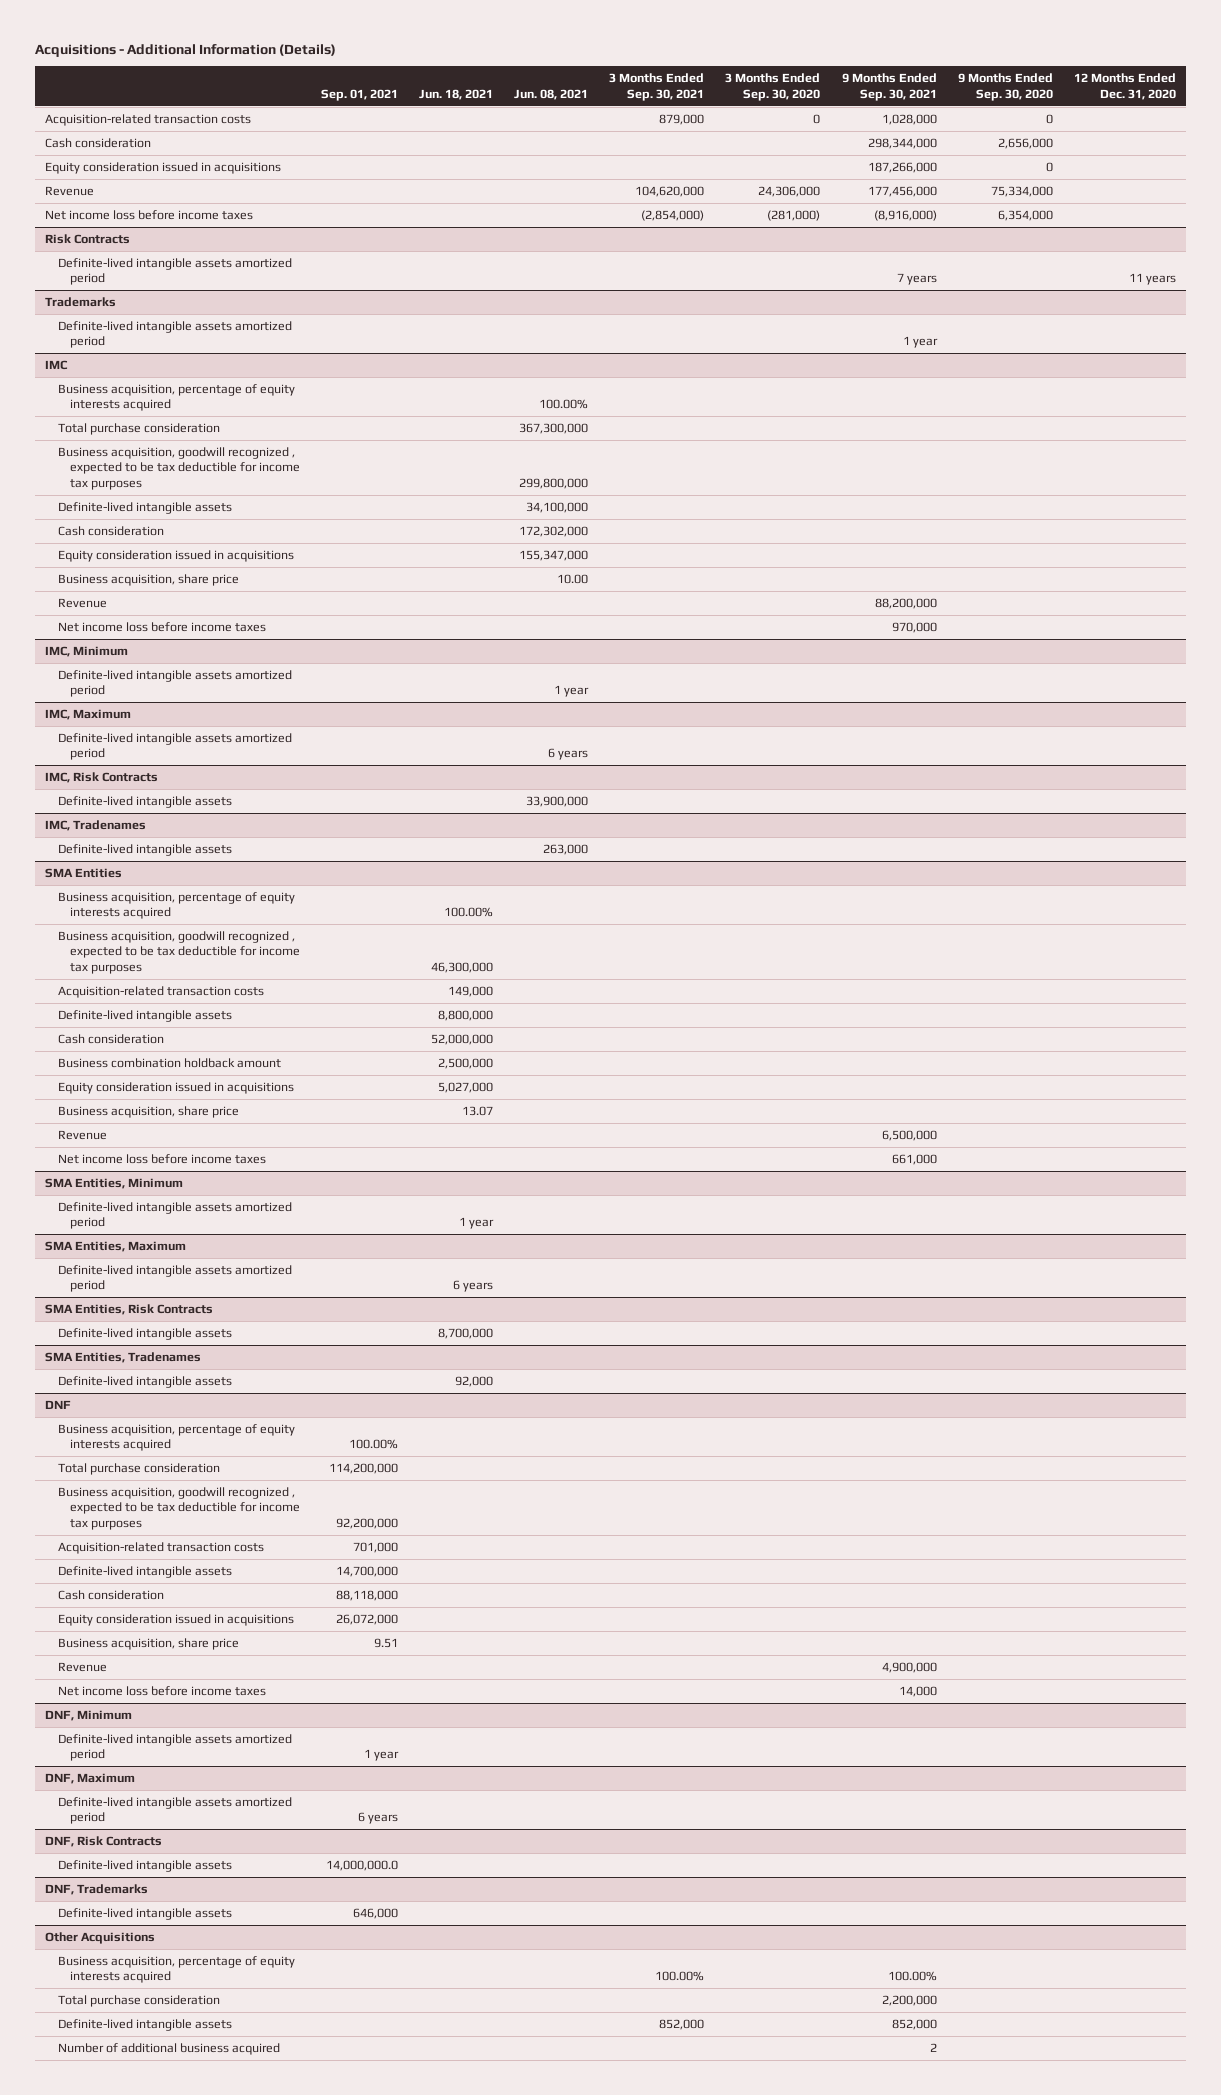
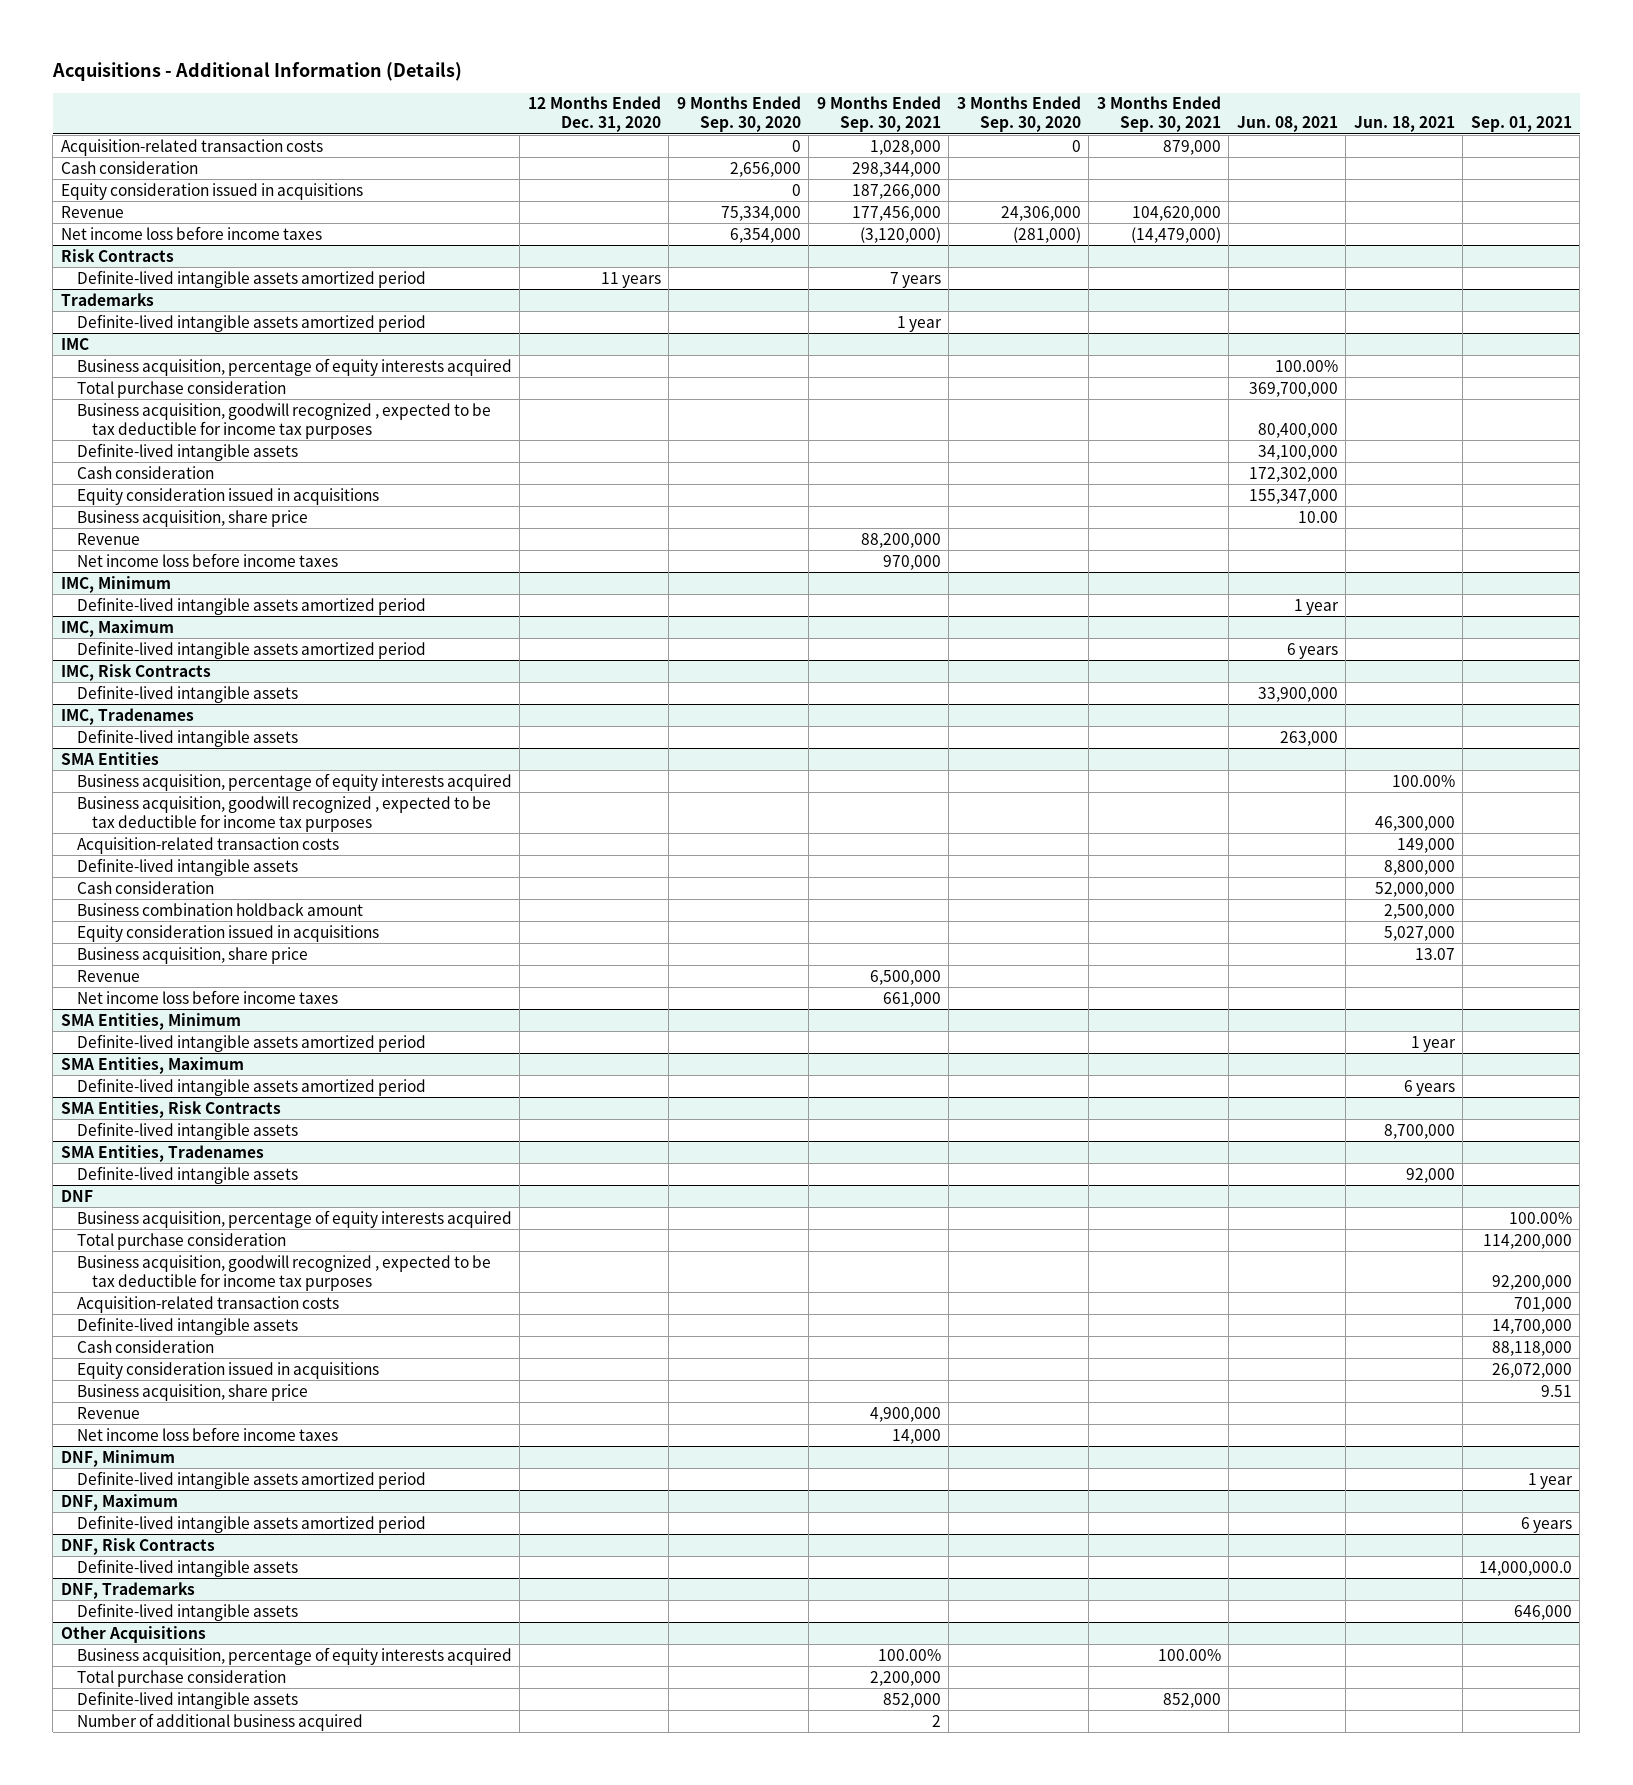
[641,209,705,221] (2,854,000) -> [1130,226,1221,243] (14,479,000)
[873,209,937,221] (8,916,000) -> [859,226,941,243] (3,120,000)
[519,422,589,434] 367,300,000 -> [1248,381,1338,397] 369,700,000
[519,477,589,489] 299,800,000 -> [1257,422,1338,438] 80,400,000

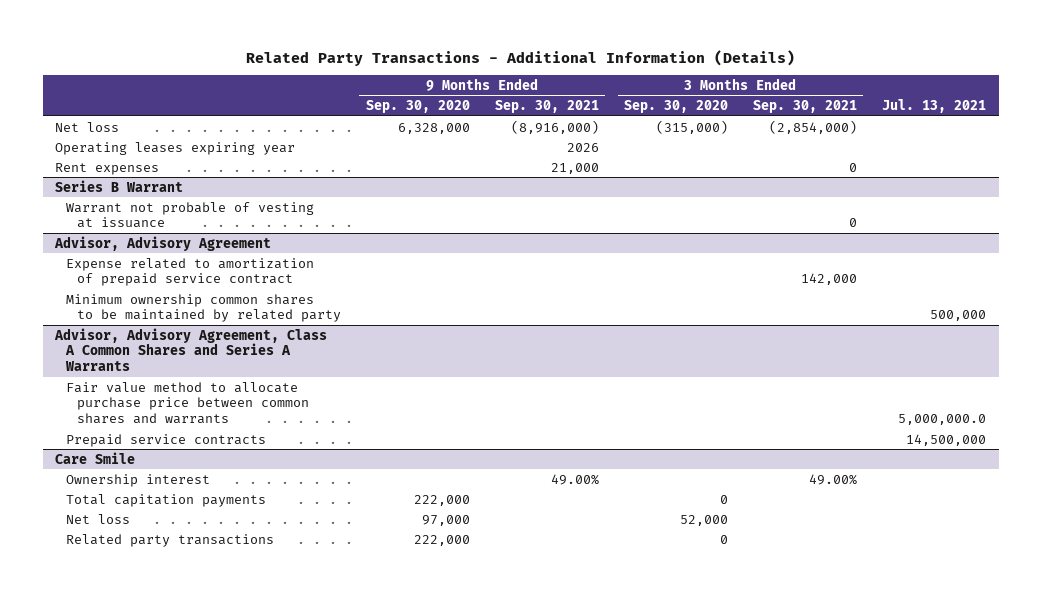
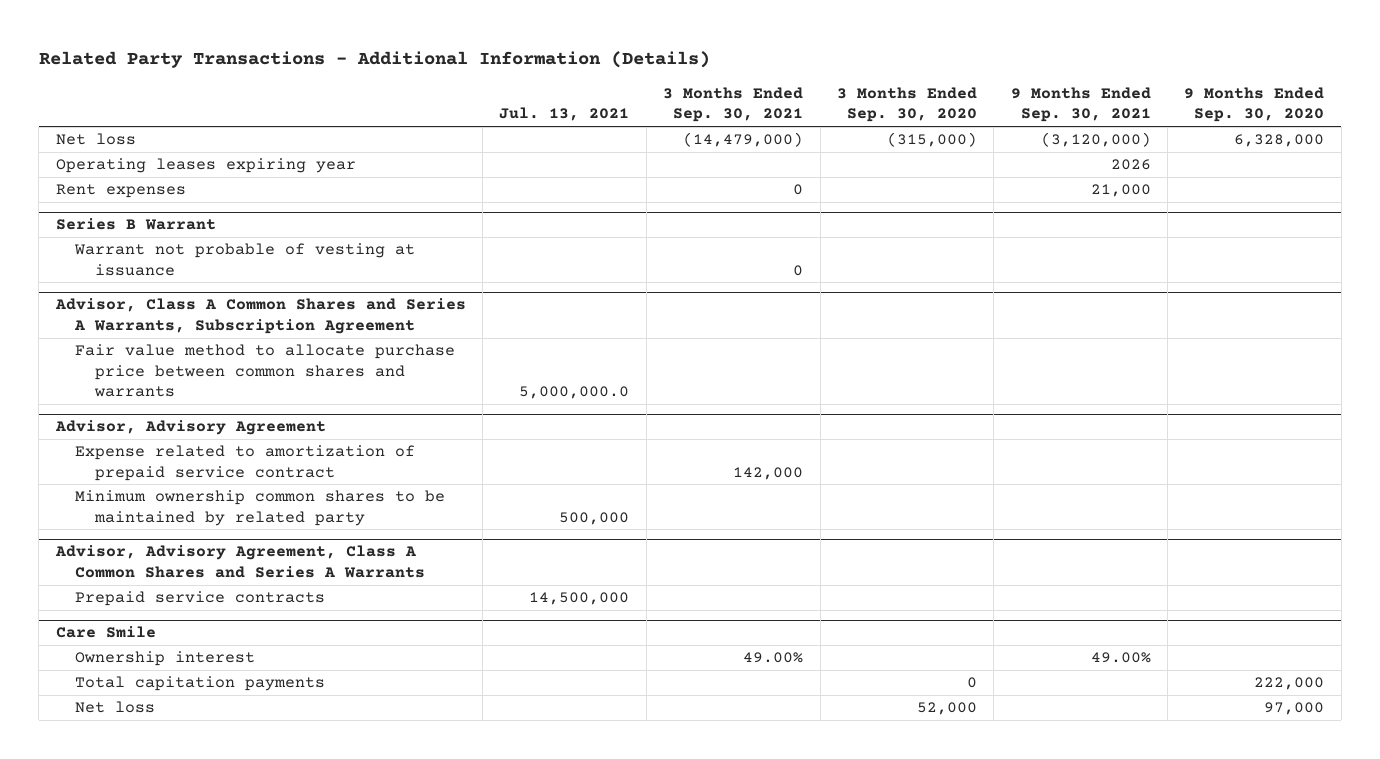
[510,119,599,134] (8,916,000) -> [1040,132,1151,148] (3,120,000)
[769,119,858,134] (2,854,000) -> [683,132,804,148] (14,479,000)
none -> [54,298,466,335] Advisor, Class A Common Shares and Series A Warrants, Subscription Agreement
none -> [75,344,456,398] Fair value method to allocate purchase price between common shares and warrants
[66,381,309,425] Fair value method to allocate purchase price between common shares and warrants -> none
[66,533,275,547] Related party transactions -> none

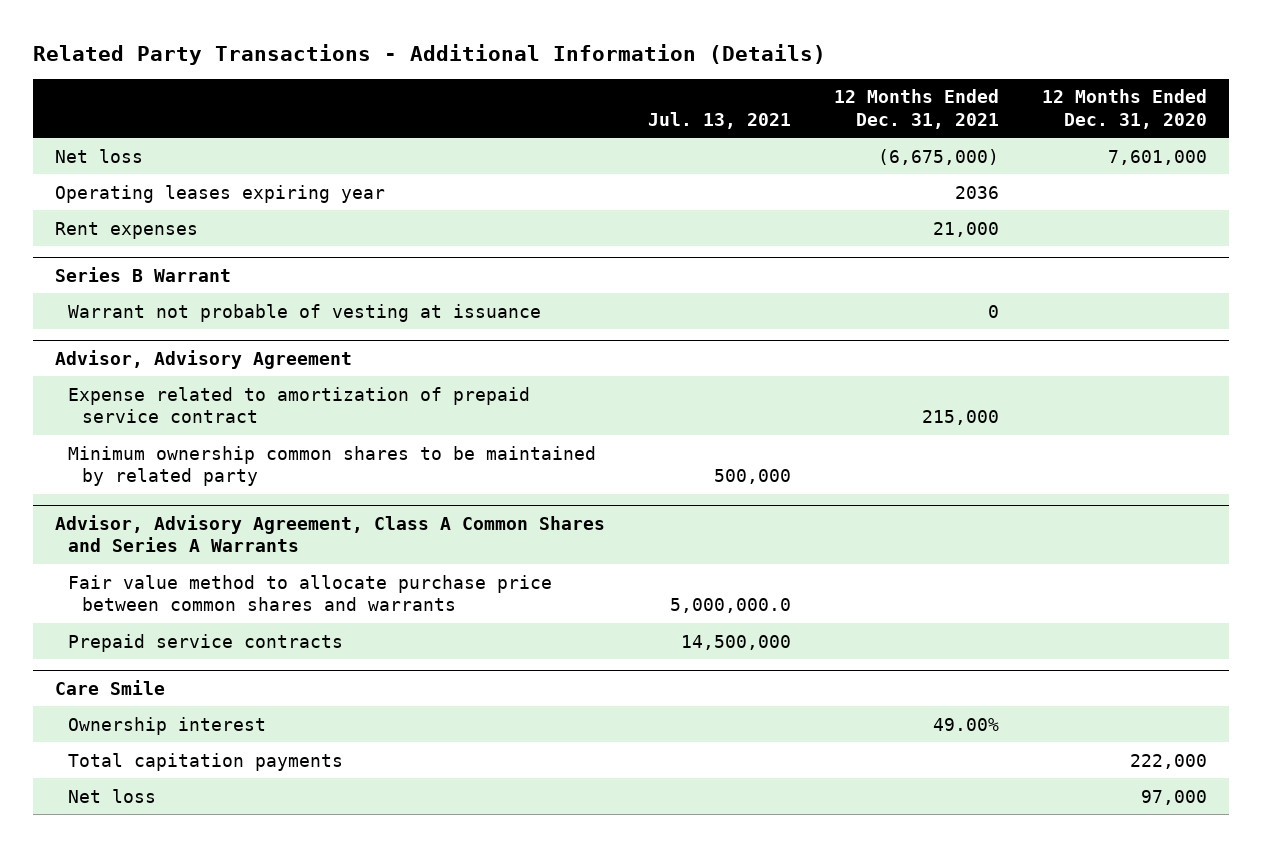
[663,86,804,123] 3 Months Ended Sep. 30, 2021 -> none
[836,86,977,123] 3 Months Ended Sep. 30, 2020 -> none
[1010,86,1151,123] 9 Months Ended Sep. 30, 2021 -> none
[1184,86,1325,123] 9 Months Ended Sep. 30, 2020 -> none
none -> [834,89,1000,129] 12 Months Ended Dec. 31, 2021
none -> [1042,89,1208,129] 12 Months Ended Dec. 31, 2020
[54,298,466,335] Advisor, Class A Common Shares and Series A Warrants, Subscription Agreement -> none
[75,344,456,398] Fair value method to allocate purchase price between common shares and warrants -> none
none -> [68,574,553,611] Fair value method to allocate purchase price between common shares and warrants

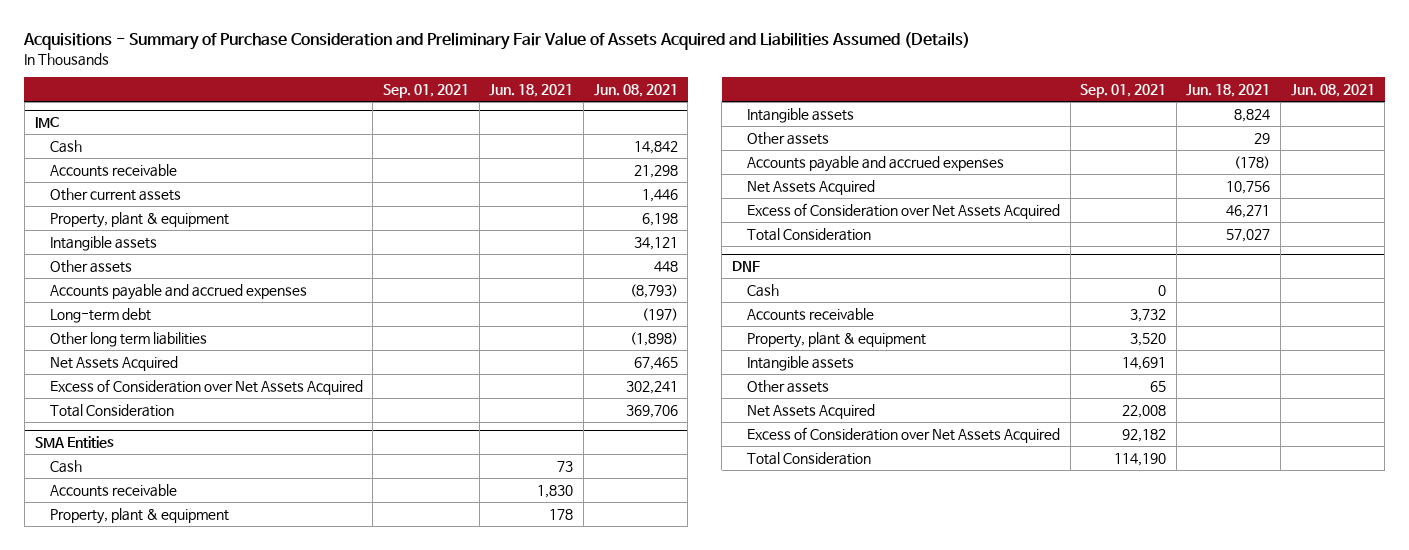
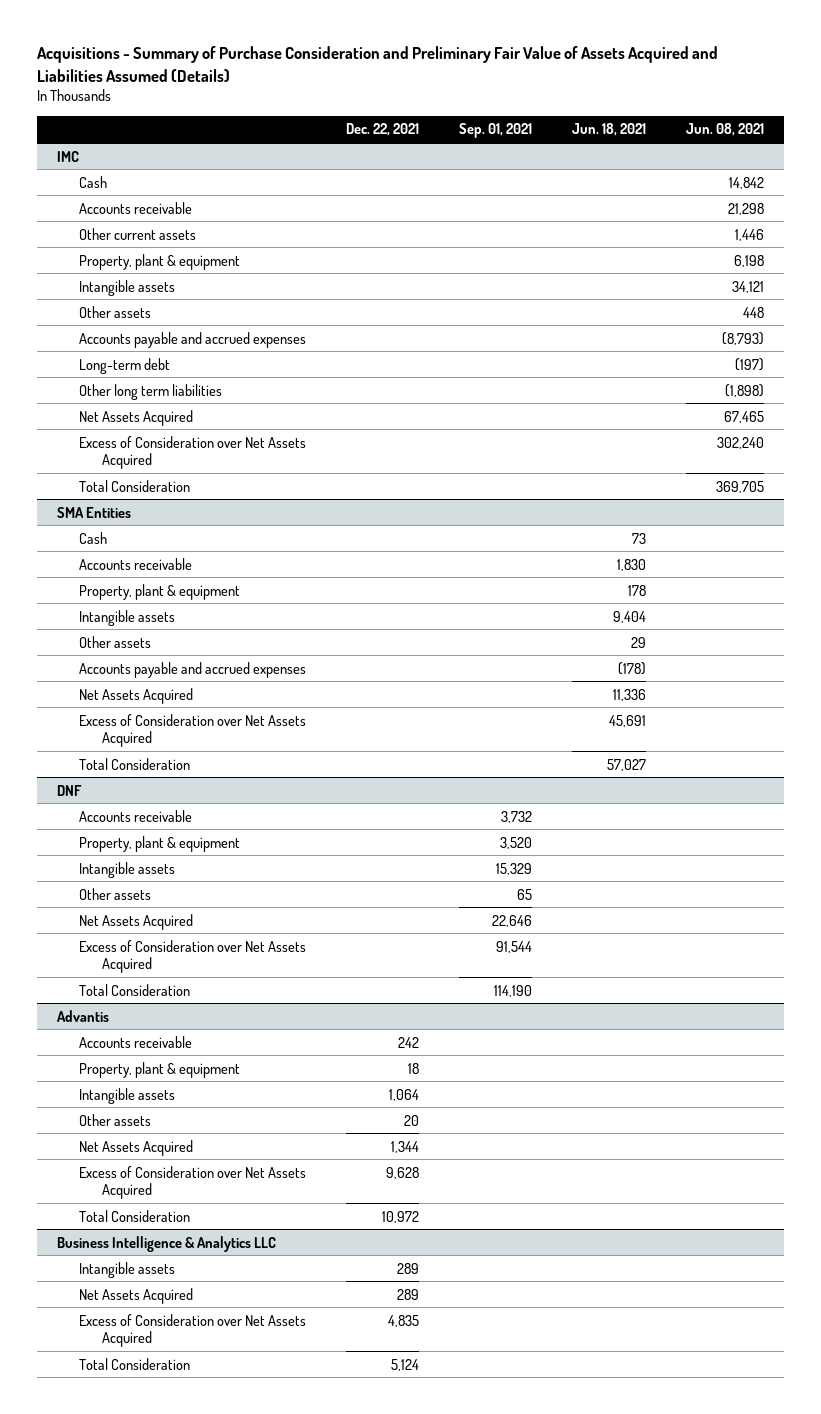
none -> [346,123,420,137] Dec. 22, 2021
[625,380,678,394] 302,241 -> [717,436,765,449] 302,240
[625,404,678,418] 369,706 -> [716,480,765,493] 369,705
[1234,108,1271,122] 8,824 -> [613,610,647,623] 9,404
[1226,180,1271,194] 10,756 -> [613,688,647,701] 11,336
[1226,204,1271,218] 46,271 -> [609,714,647,727] 45,691
[746,283,779,297] Cash -> none
[1122,356,1167,370] 14,691 -> [496,862,533,875] 15,329
[1122,404,1167,418] 22,008 -> [492,914,533,927] 22,646
[1122,428,1167,442] 92,182 -> [496,940,533,953] 91,544
none -> [56,1009,109,1022] Advantis
none -> [79,1035,193,1048] Accounts receivable
none -> [79,1061,241,1078] Property, plant & equipment
none -> [79,1087,176,1104] Intangible assets
none -> [79,1113,152,1126] Other assets
none -> [79,1139,194,1156] Net Assets Acquired
none -> [79,1165,307,1199] Excess of Consideration over Net Assets Acquired
none -> [79,1209,191,1222] Total Consideration
none -> [56,1235,276,1252] Business Intelligence & Analytics LLC
none -> [79,1261,176,1278] Intangible assets
none -> [79,1287,194,1304] Net Assets Acquired
none -> [79,1313,307,1347] Excess of Consideration over Net Assets Acquired
none -> [79,1357,191,1370] Total Consideration

